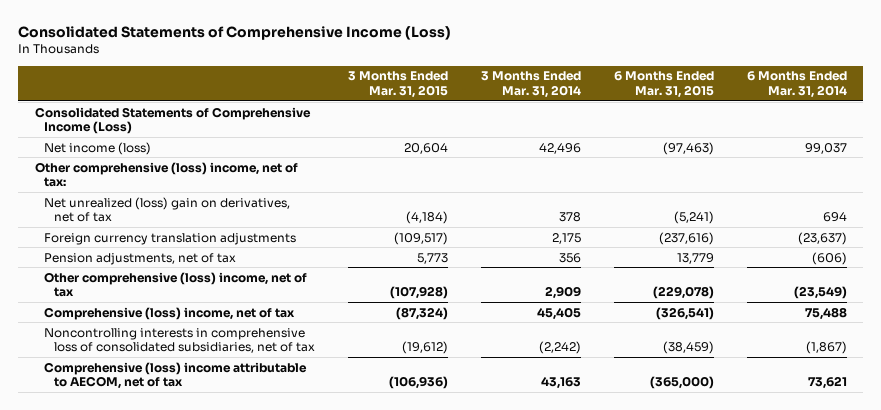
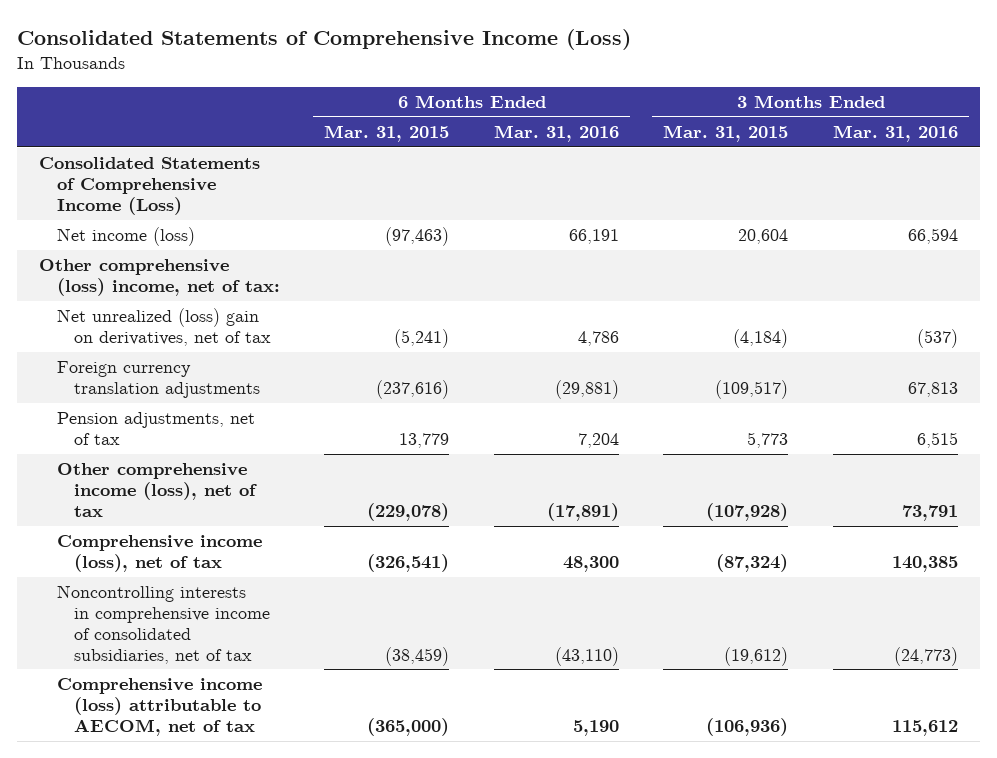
[480,71,581,98] 3 Months Ended Mar. 31, 2014 -> none
[746,71,847,98] 6 Months Ended Mar. 31, 2014 -> none
none -> [493,124,619,142] Mar. 31, 2016
none -> [832,124,958,142] Mar. 31, 2016
[44,271,308,298] Other comprehensive (loss) income, net of tax -> [56,463,258,517] Other comprehensive income (loss), net of tax
[44,306,296,320] Comprehensive (loss) income, net of tax -> [56,535,262,572] Comprehensive income (loss), net of tax
[44,327,316,354] Noncontrolling interests in comprehensive loss of consolidated subsidiaries, net of tax -> [56,585,271,664] Noncontrolling interests in comprehensive income of consolidated subsidiaries, net of tax
[44,361,308,390] Comprehensive (loss) income attributable to AECOM, net of tax -> [56,678,262,736] Comprehensive income (loss) attributable to AECOM, net of tax

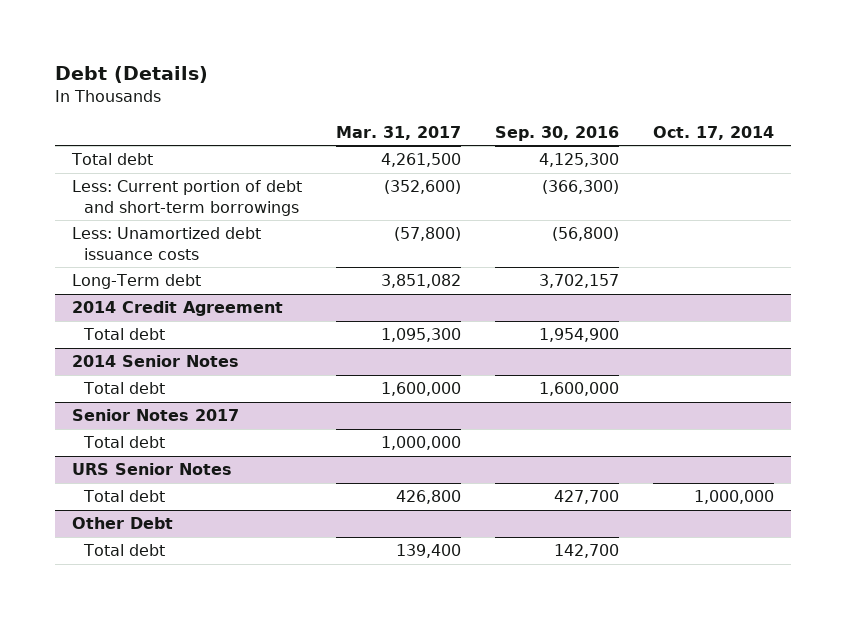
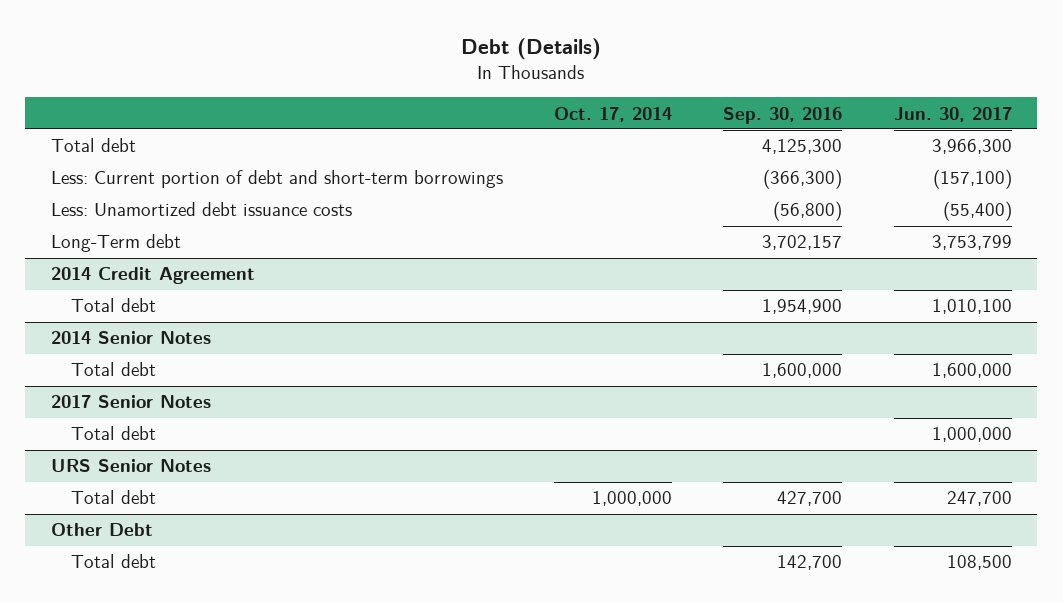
[336,125,462,140] Mar. 31, 2017 -> none
none -> [893,106,1012,122] Jun. 30, 2017
[72,409,240,422] Senior Notes 2017 -> [51,395,212,409] 2017 Senior Notes

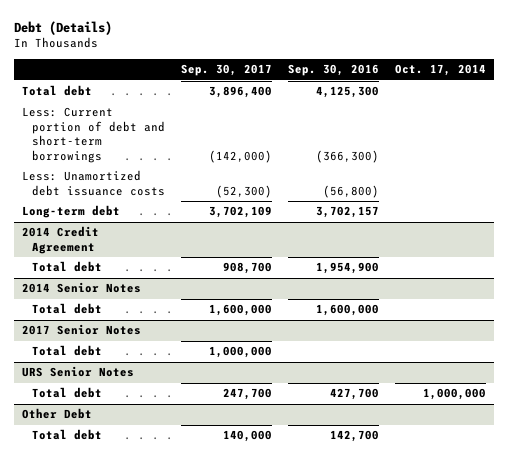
[893,106,1012,122] Jun. 30, 2017 -> none
none -> [180,64,272,77] Sep. 30, 2017
[51,234,182,253] Long-Term debt -> [22,205,121,219] Long-term debt

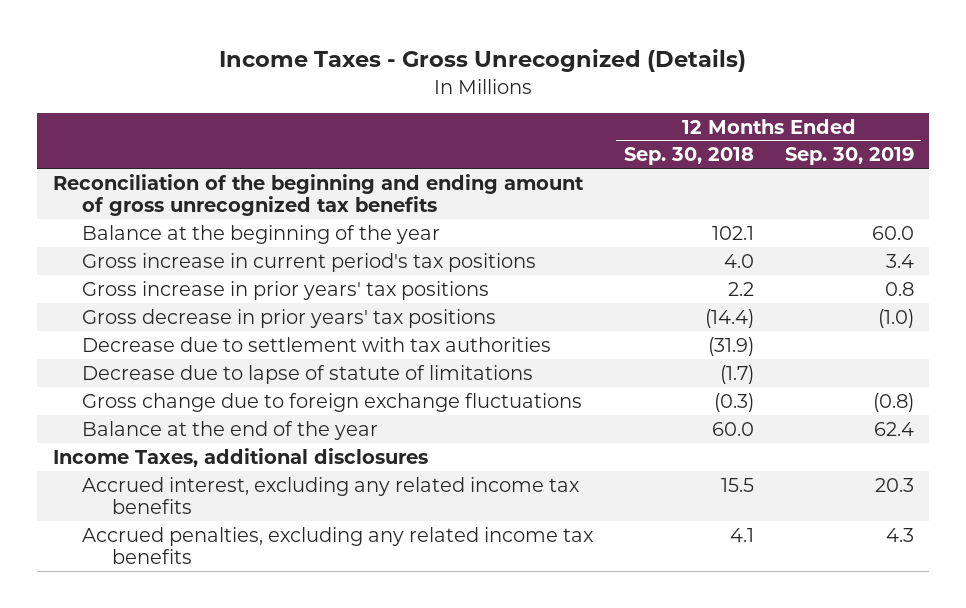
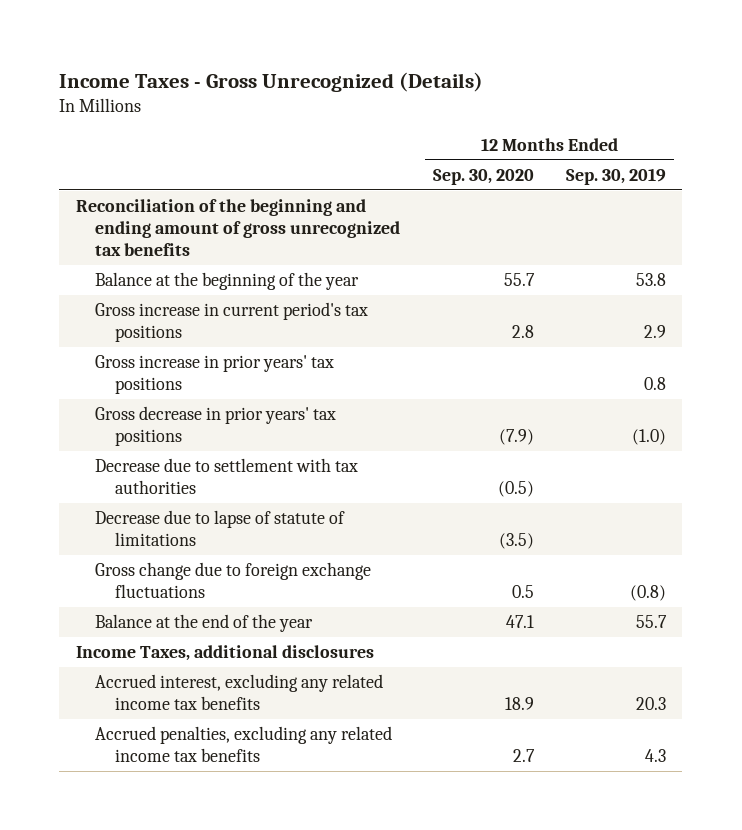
[623,147,754,166] Sep. 30, 2018 -> none
none -> [432,169,534,186] Sep. 30, 2020
[871,225,914,240] 60.0 -> [636,273,667,287] 53.8
[885,253,914,268] 3.4 -> [644,324,667,338] 2.9
[873,421,914,436] 62.4 -> [636,615,668,629] 55.7

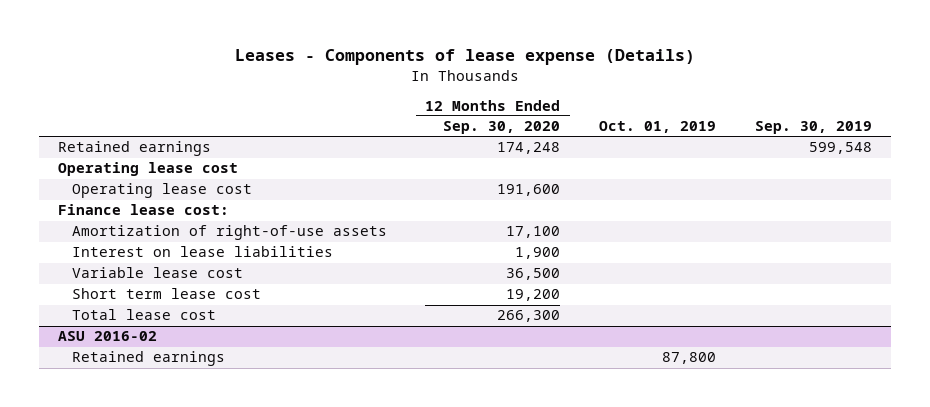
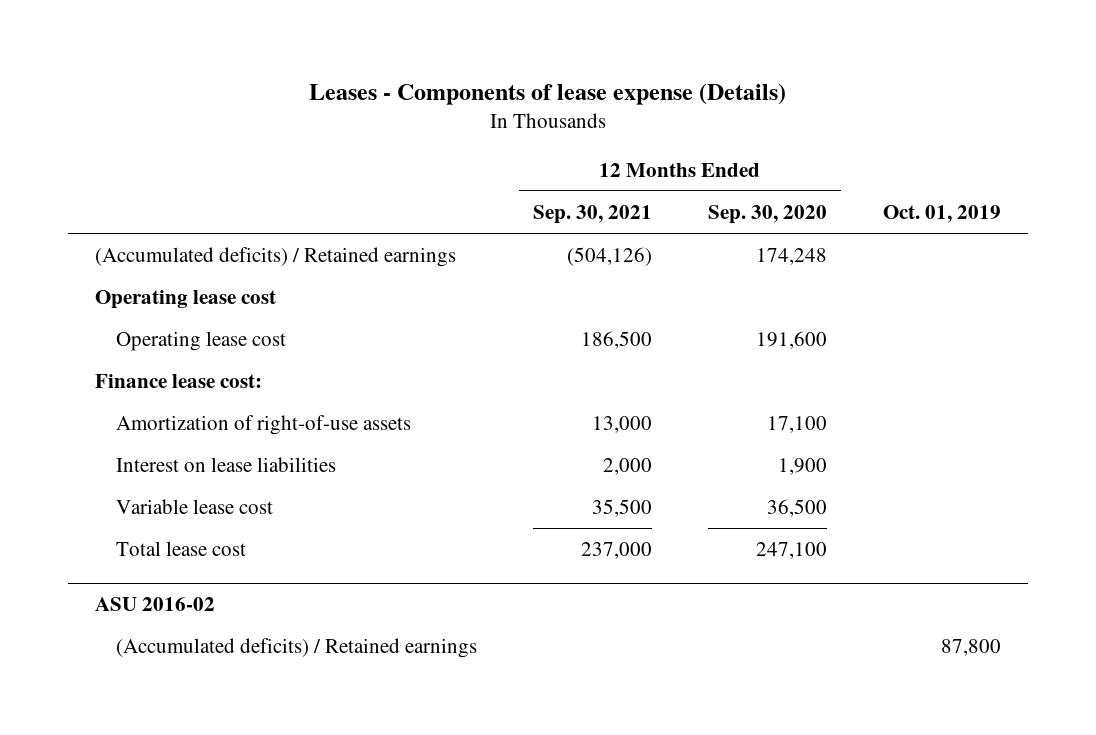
[754,121,872,135] Sep. 30, 2019 -> none
none -> [532,204,652,224] Sep. 30, 2021
[58,141,212,157] Retained earnings -> [95,246,457,267] (Accumulated deficits) / Retained earnings
[71,288,261,300] Short term lease cost -> none
[497,310,561,323] 266,300 -> [755,541,827,559] 247,100
[71,351,225,367] Retained earnings -> [115,637,477,658] (Accumulated deficits) / Retained earnings

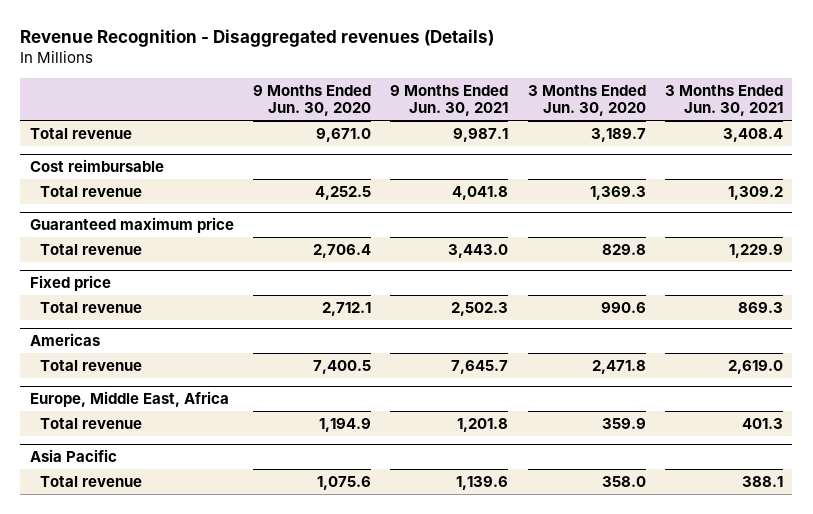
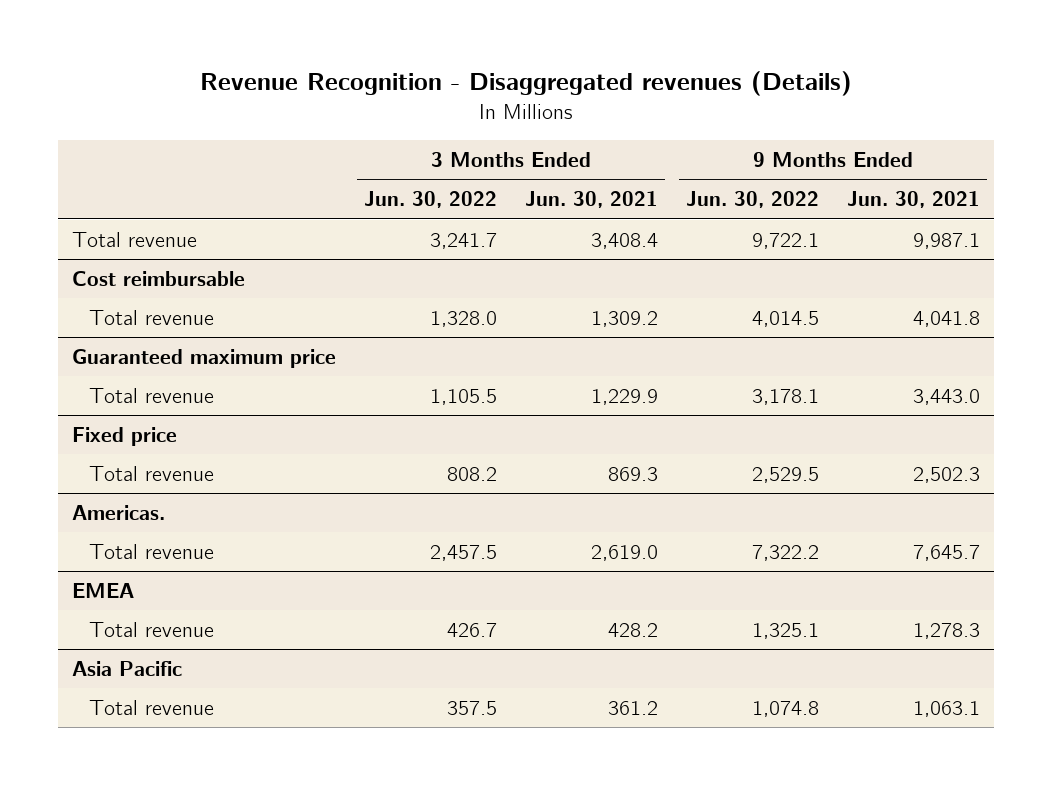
[253,84,372,117] 9 Months Ended Jun. 30, 2020 -> none
[527,84,646,117] 3 Months Ended Jun. 30, 2020 -> none
none -> [363,191,497,209] Jun. 30, 2022
none -> [685,191,819,209] Jun. 30, 2022
[29,333,100,347] Americas -> [71,504,165,520] Americas.
[29,391,229,408] Europe, Middle East, Africa -> [71,582,134,598] EMEA
[457,417,509,432] 1,201.8 -> [912,622,980,639] 1,278.3
[741,417,783,429] 401.3 -> [607,622,658,637] 428.2
[456,475,509,490] 1,139.6 -> [912,700,980,717] 1,063.1
[741,475,783,487] 388.1 -> [607,700,658,715] 361.2

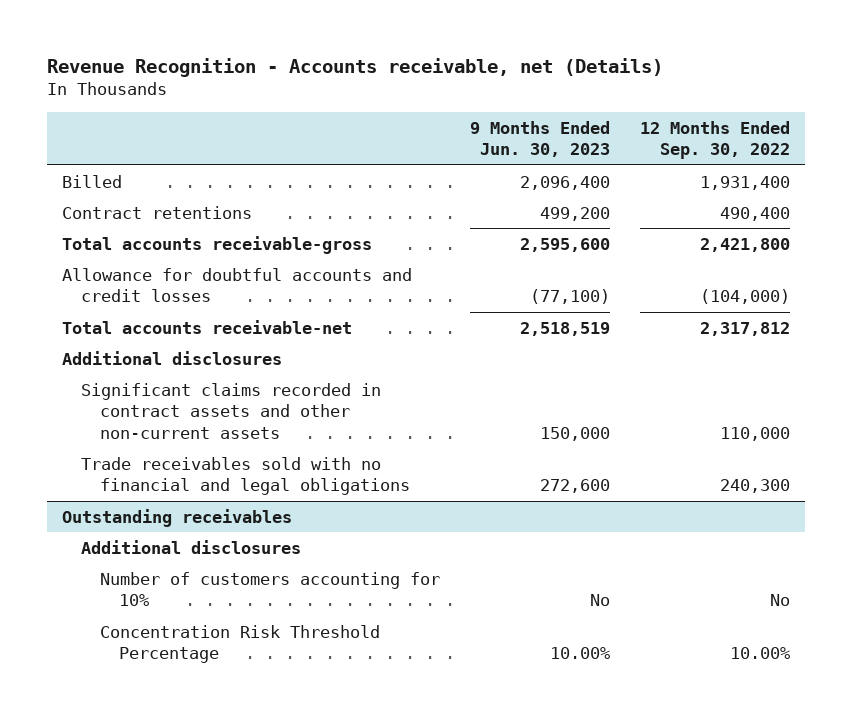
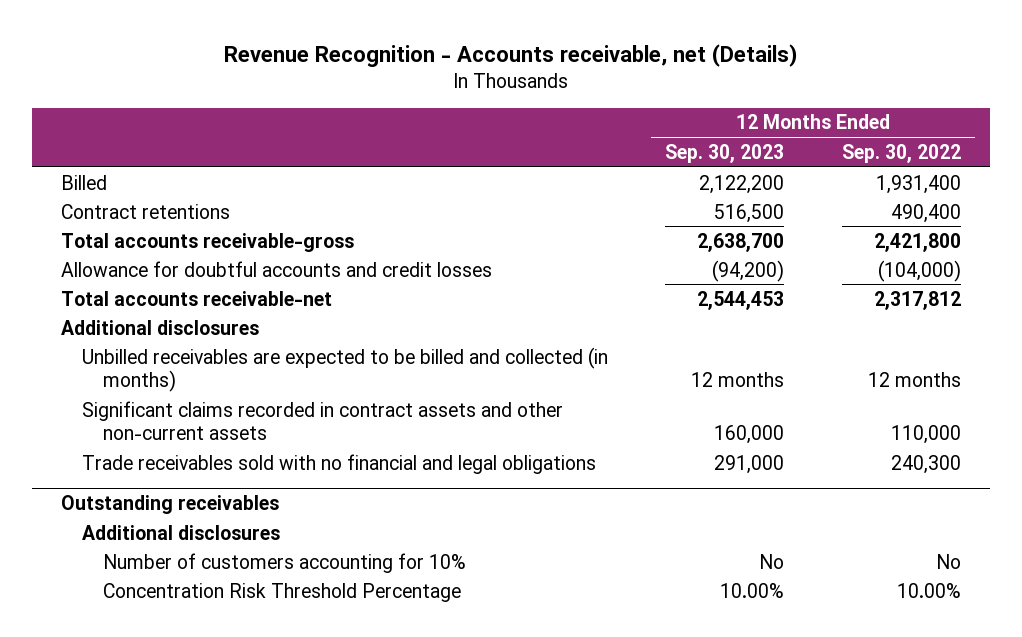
[469,120,610,158] 9 Months Ended Jun. 30, 2023 -> none
none -> [665,143,785,163] Sep. 30, 2023
none -> [81,346,608,393] Unbilled receivables are expected to be billed and collected (in months)

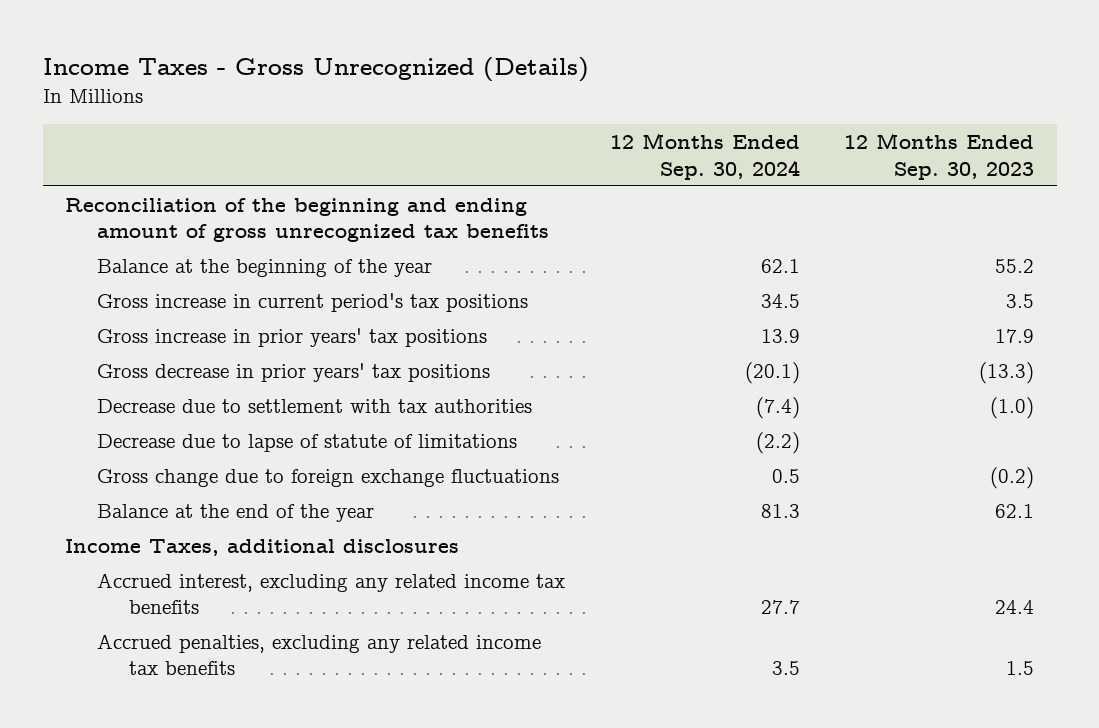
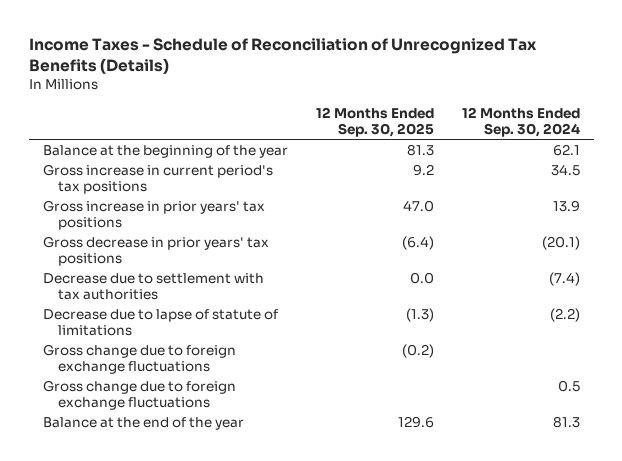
[42,57,589,83] Income Taxes - Gross Unrecognized (Details) -> [28,37,537,74] Income Taxes - Schedule of Reconciliation of Unrecognized Tax Benefits (Details)
[844,132,1035,180] 12 Months Ended Sep. 30, 2023 -> none
none -> [315,106,434,137] 12 Months Ended Sep. 30, 2025
[64,197,549,243] Reconciliation of the beginning and ending amount of gross unrecognized tax benefits -> none
none -> [42,343,236,375] Gross change due to foreign exchange fluctuations
[64,538,459,556] Income Taxes, additional disclosures -> none
[96,572,565,615] Accrued interest, excluding any related income tax benefits -> none
[96,633,541,676] Accrued penalties, excluding any related income tax benefits -> none

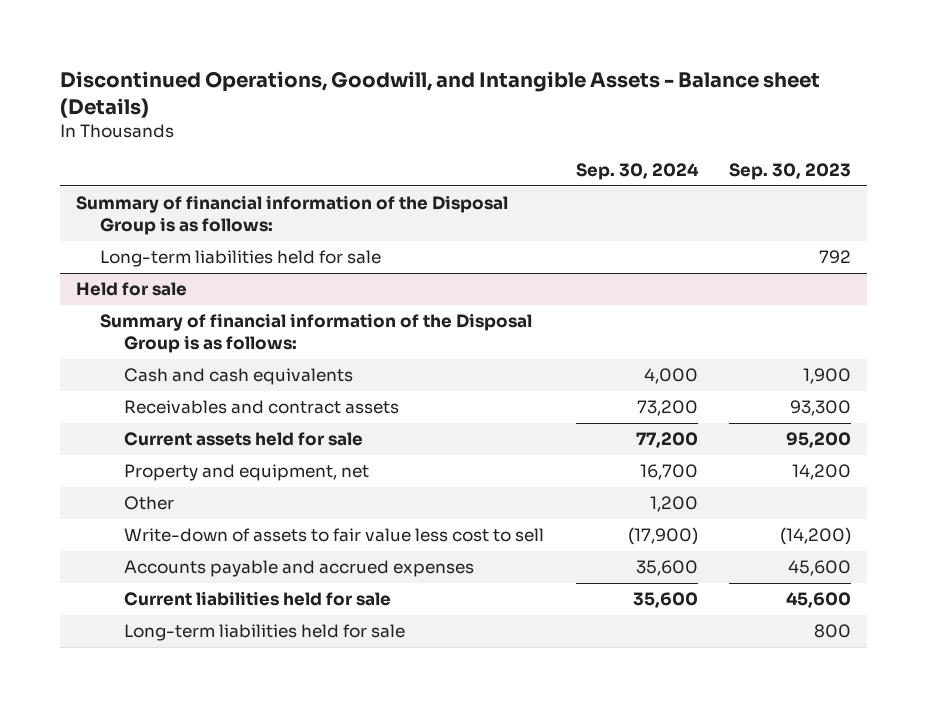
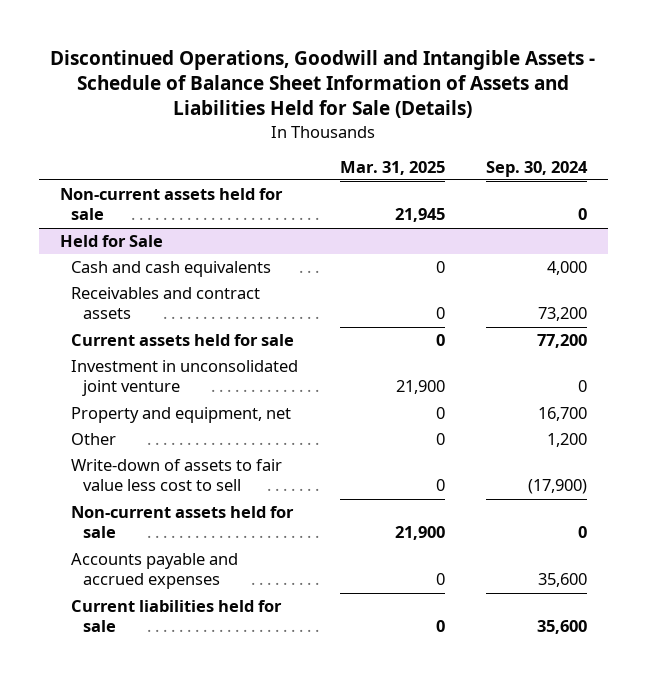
[60,70,821,118] Discontinued Operations, Goodwill, and Intangible Assets - Balance sheet (Details) -> [50,49,596,119] Discontinued Operations, Goodwill and Intangible Assets - Schedule of Balance Sheet Information of Assets and Liabilities Held for Sale (Details)
[729,163,852,181] Sep. 30, 2023 -> none
none -> [339,160,445,175] Mar. 31, 2025
[75,195,508,236] Summary of financial information of the Disposal Group is as follows: -> none
[100,250,382,268] Long-term liabilities held for sale -> none
[100,313,533,354] Summary of financial information of the Disposal Group is as follows: -> none
none -> [59,187,283,221] Non-current assets held for sale
[75,282,187,297] Held for sale -> [59,234,163,247] Held for Sale
none -> [71,359,299,397] Investment in unconsolidated joint venture
none -> [71,505,295,539] Non-current assets held for sale
[124,624,406,642] Long-term liabilities held for sale -> none

